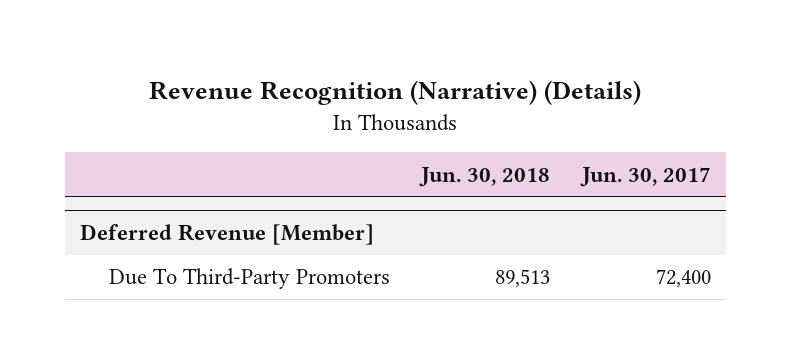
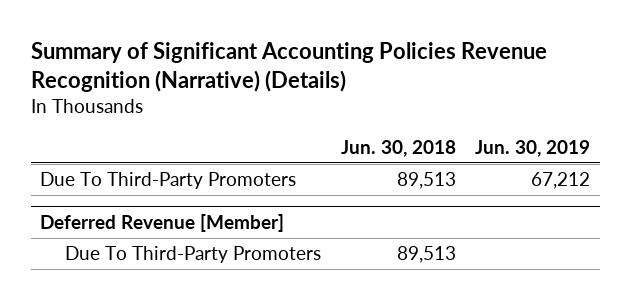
[149,80,642,106] Revenue Recognition (Narrative) (Details) -> [30,42,547,93] Summary of Significant Accounting Policies Revenue Recognition (Narrative) (Details)
[579,166,711,187] Jun. 30, 2017 -> none
none -> [474,139,590,157] Jun. 30, 2019
none -> [40,172,297,190] Due To Third-Party Promoters

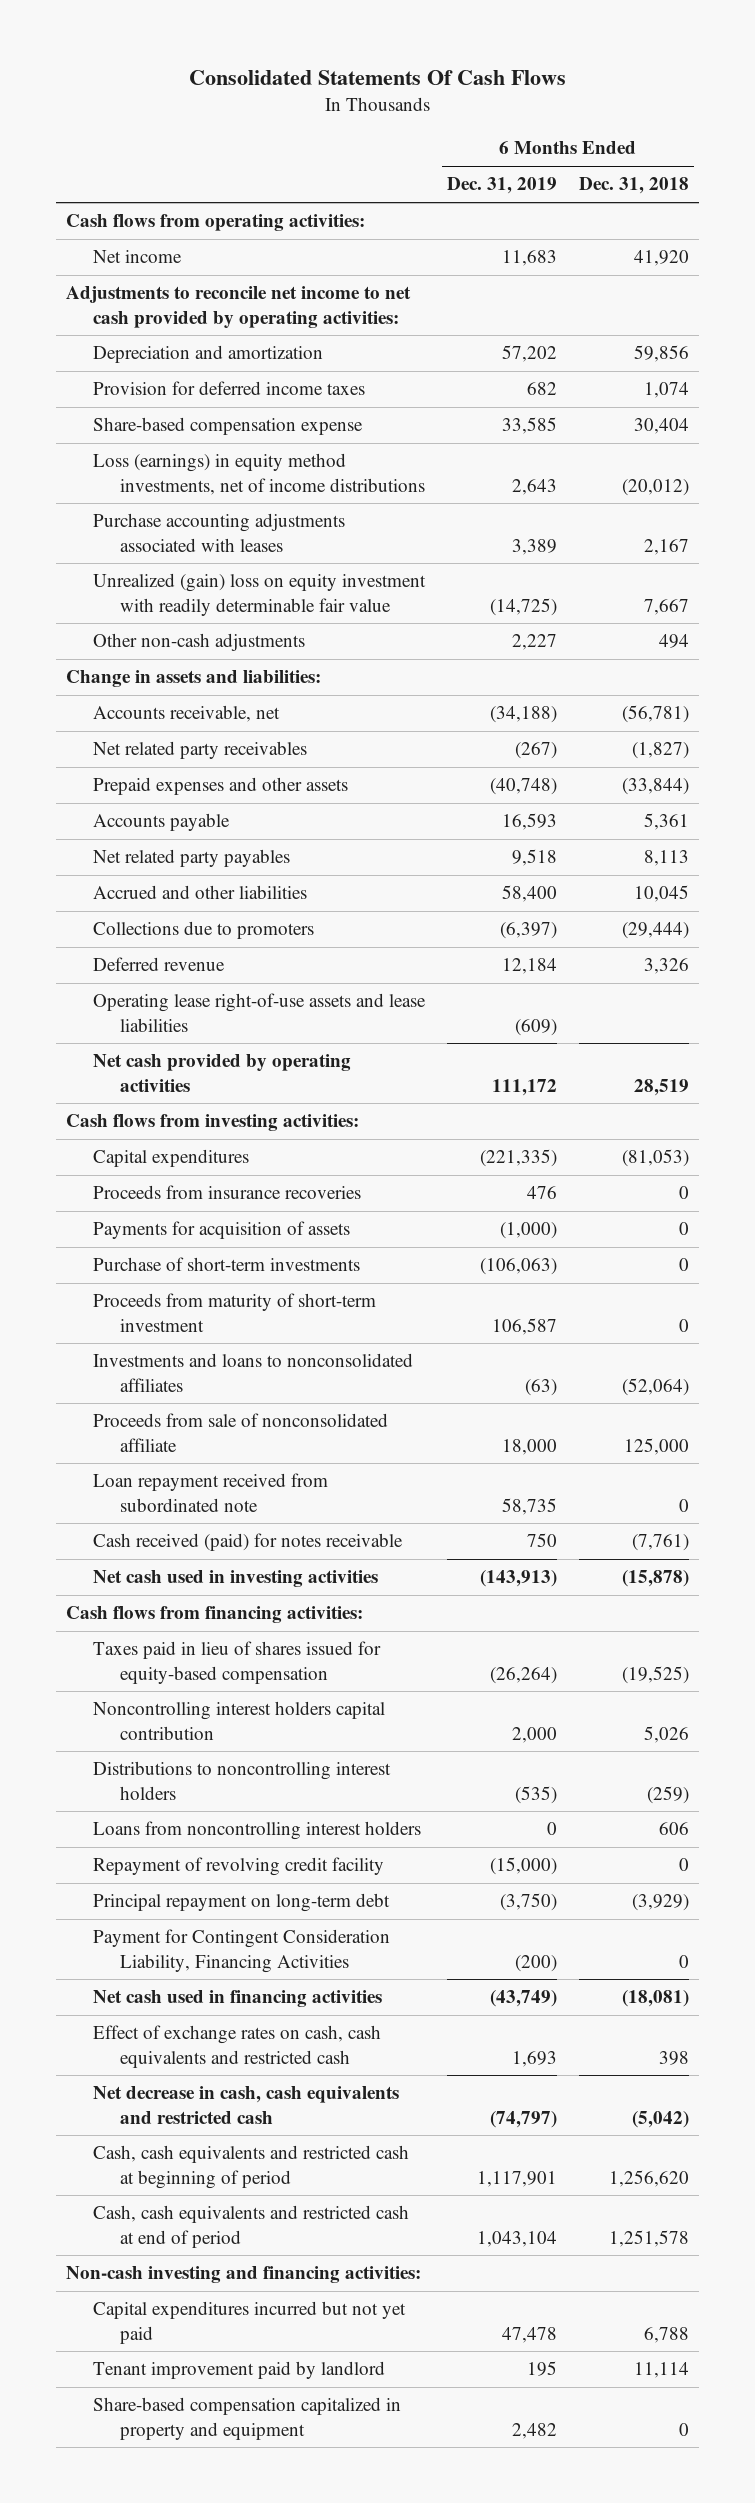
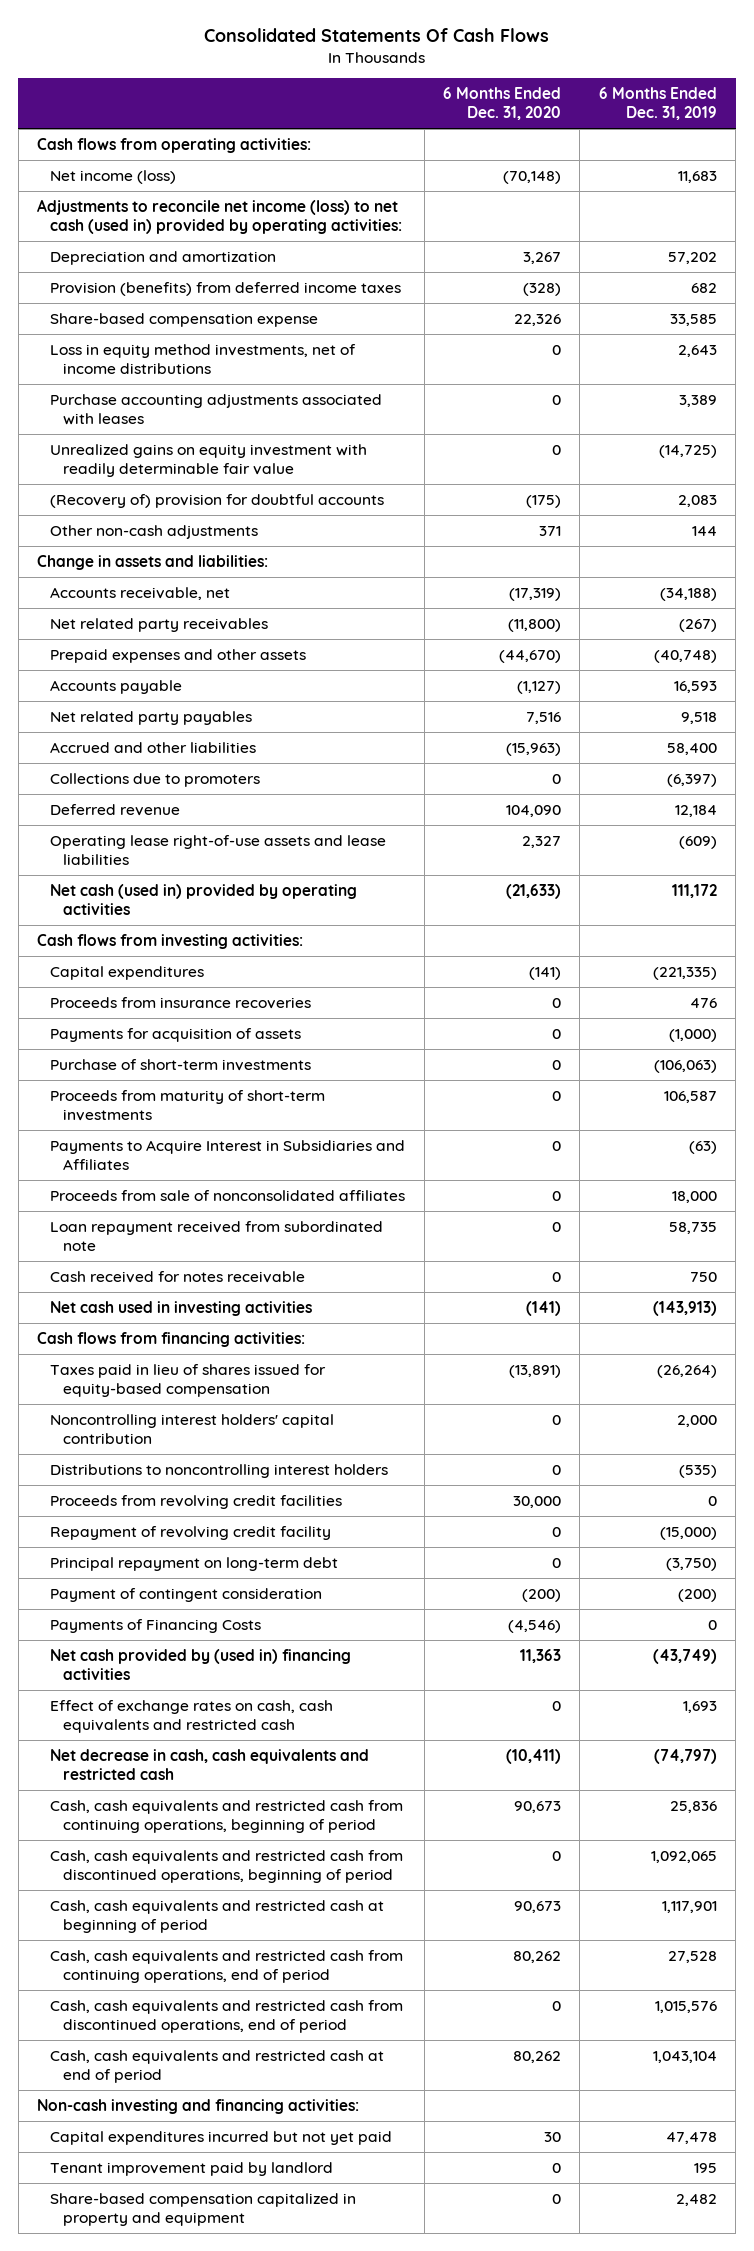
[578,177,689,195] Dec. 31, 2018 -> none
none -> [442,87,561,121] 6 Months Ended Dec. 31, 2020
[93,250,183,264] Net income -> [50,169,177,184] Net income (loss)
[66,286,412,328] Adjustments to reconcile net income to net cash provided by operating activities: -> [36,198,403,235] Adjustments to reconcile net income (loss) to net cash (used in) provided by operating activities:
[93,381,366,396] Provision for deferred income taxes -> [50,281,402,296] Provision (benefits) from deferred income taxes
[93,453,426,495] Loss (earnings) in equity method investments, net of income distributions -> [50,343,357,375] Loss in equity method investments, net of income distributions
[93,573,427,616] Unrealized (gain) loss on equity investment with readily determinable fair value -> [50,443,368,478] Unrealized gains on equity investment with readily determinable fair value
none -> [50,493,385,508] (Recovery of) provision for doubtful accounts
[511,634,557,651] 2,227 -> [691,525,717,536] 144
[93,1054,352,1092] Net cash provided by operating activities -> [50,883,358,916] Net cash (used in) provided by operating activities
[93,1293,377,1332] Proceeds from maturity of short-term investment -> [50,1089,326,1122] Proceeds from maturity of short-term investments
[93,1353,414,1392] Investments and loans to nonconsolidated affiliates -> [50,1139,406,1171] Payments to Acquire Interest in Subsidiaries and Affiliates
[93,1413,389,1452] Proceeds from sale of nonconsolidated affiliate -> [50,1189,406,1201] Proceeds from sale of nonconsolidated affiliates
[93,1533,404,1552] Cash received (paid) for notes receivable -> [50,1270,306,1283] Cash received for notes receivable
[93,1701,386,1740] Noncontrolling interest holders capital contribution -> [50,1413,335,1445] Noncontrolling interest holders' capital contribution
[93,1821,422,1841] Loans from noncontrolling interest holders -> none
none -> [50,1494,343,1509] Proceeds from revolving credit facilities
[93,1929,391,1973] Payment for Contingent Consideration Liability, Financing Activities -> [50,1587,323,1602] Payment of contingent consideration
none -> [50,1618,262,1633] Payments of Financing Costs
[93,1990,383,2008] Net cash used in financing activities -> [50,1648,352,1681] Net cash provided by (used in) financing activities
none -> [50,1799,404,1834] Cash, cash equivalents and restricted cash from continuing operations, beginning of period
none -> [50,1849,404,1884] Cash, cash equivalents and restricted cash from discontinued operations, beginning of period
none -> [50,1949,404,1984] Cash, cash equivalents and restricted cash from continuing operations, end of period
none -> [50,1999,404,2034] Cash, cash equivalents and restricted cash from discontinued operations, end of period

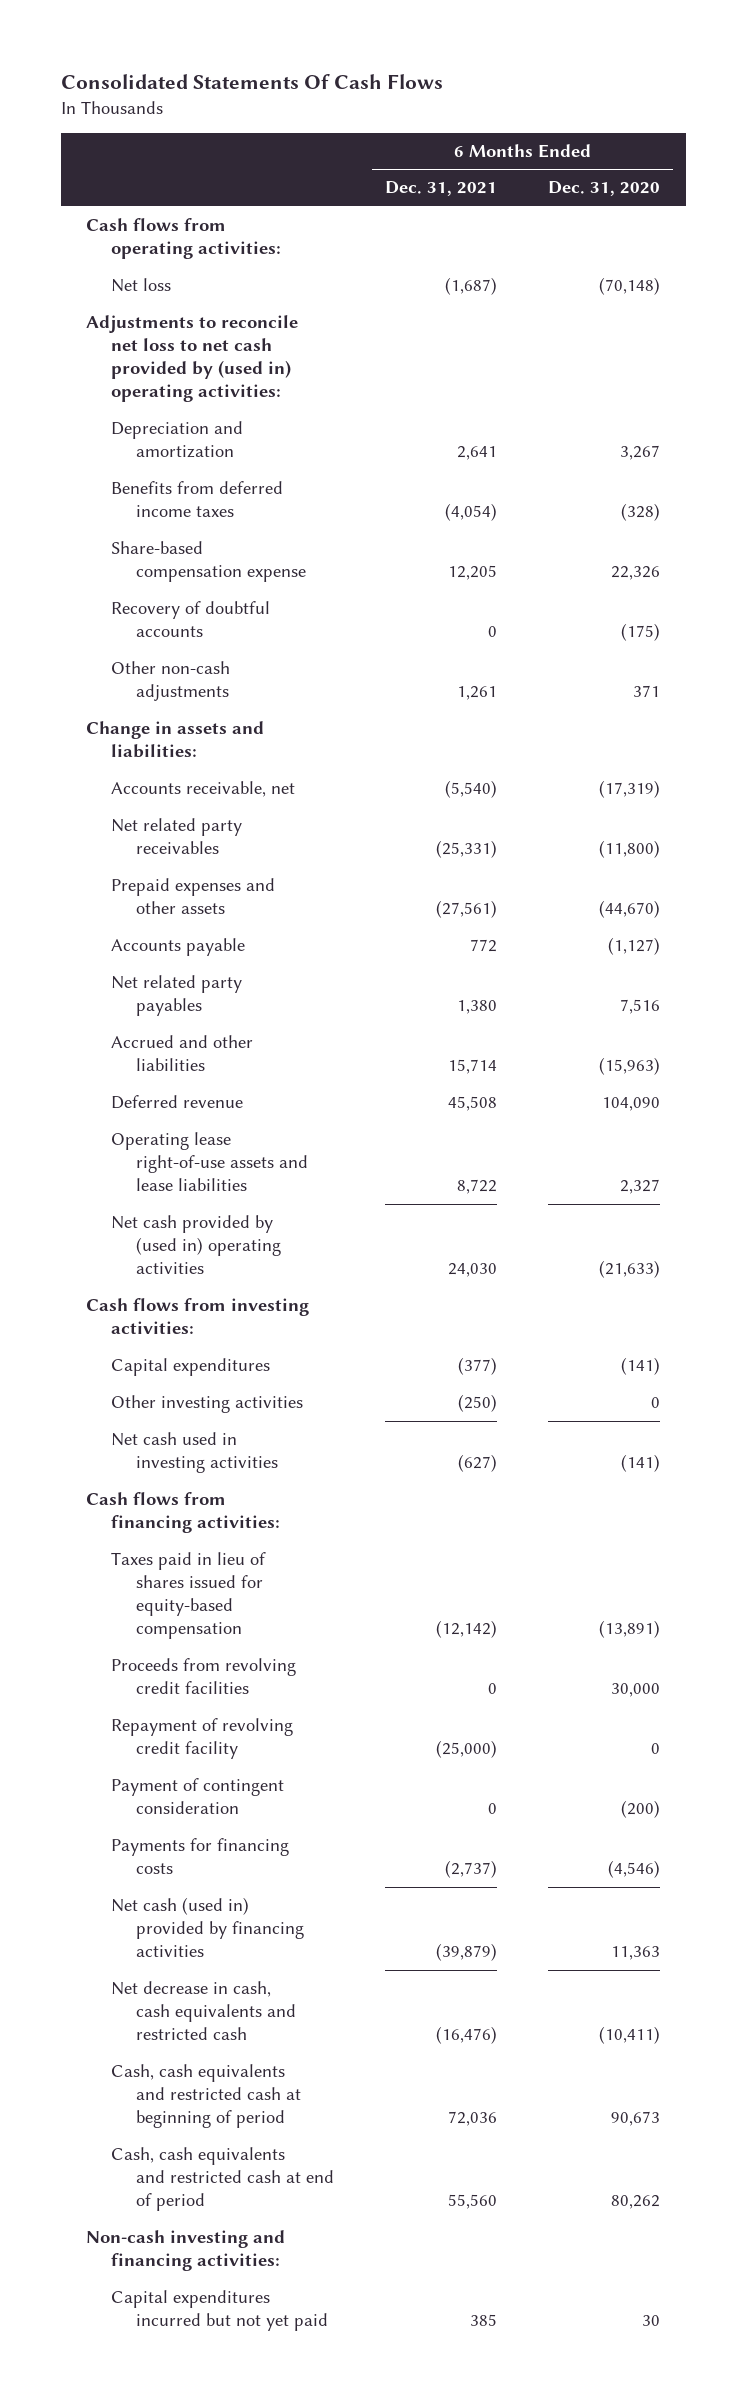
[598,87,717,121] 6 Months Ended Dec. 31, 2019 -> none
none -> [385,181,498,197] Dec. 31, 2021
[50,169,177,184] Net income (loss) -> [111,278,172,293] Net loss
[36,198,403,235] Adjustments to reconcile net income (loss) to net cash (used in) provided by operating activities: -> [86,315,299,403] Adjustments to reconcile net loss to net cash provided by (used in) operating activities:
[50,281,402,296] Provision (benefits) from deferred income taxes -> [111,481,284,518] Benefits from deferred income taxes
[50,343,357,375] Loss in equity method investments, net of income distributions -> none
[50,393,383,426] Purchase accounting adjustments associated with leases -> none
[50,443,368,478] Unrealized gains on equity investment with readily determinable fair value -> none
[50,493,385,508] (Recovery of) provision for doubtful accounts -> [111,601,271,638] Recovery of doubtful accounts
[50,772,261,787] Collections due to promoters -> none
[50,883,358,916] Net cash (used in) provided by operating activities -> [111,1215,282,1275] Net cash provided by (used in) operating activities
[50,996,312,1009] Proceeds from insurance recoveries -> none
[50,1027,302,1042] Payments for acquisition of assets -> none
[50,1058,312,1071] Purchase of short-term investments -> none
[50,1089,326,1122] Proceeds from maturity of short-term investments -> none
[50,1139,406,1171] Payments to Acquire Interest in Subsidiaries and Affiliates -> none
[50,1189,406,1201] Proceeds from sale of nonconsolidated affiliates -> none
[50,1220,384,1252] Loan repayment received from subordinated note -> none
[50,1270,306,1283] Cash received for notes receivable -> none
none -> [111,1395,304,1414] Other investing activities
[50,1413,335,1445] Noncontrolling interest holders' capital contribution -> none
[50,1463,389,1478] Distributions to noncontrolling interest holders -> none
[50,1556,339,1571] Principal repayment on long-term debt -> none
[50,1699,334,1734] Effect of exchange rates on cash, cash equivalents and restricted cash -> none
[50,1618,262,1633] Payments of Financing Costs -> [111,1838,290,1875] Payments for financing costs
[50,1648,352,1681] Net cash provided by (used in) financing activities -> [111,1897,305,1958] Net cash (used in) provided by financing activities
[50,1799,404,1834] Cash, cash equivalents and restricted cash from continuing operations, beginning of period -> none
[50,1849,404,1884] Cash, cash equivalents and restricted cash from discontinued operations, beginning of period -> none
[50,1949,404,1984] Cash, cash equivalents and restricted cash from continuing operations, end of period -> none
[50,1999,404,2034] Cash, cash equivalents and restricted cash from discontinued operations, end of period -> none
[50,2161,334,2176] Tenant improvement paid by landlord -> none
[50,2192,357,2227] Share-based compensation capitalized in property and equipment -> none

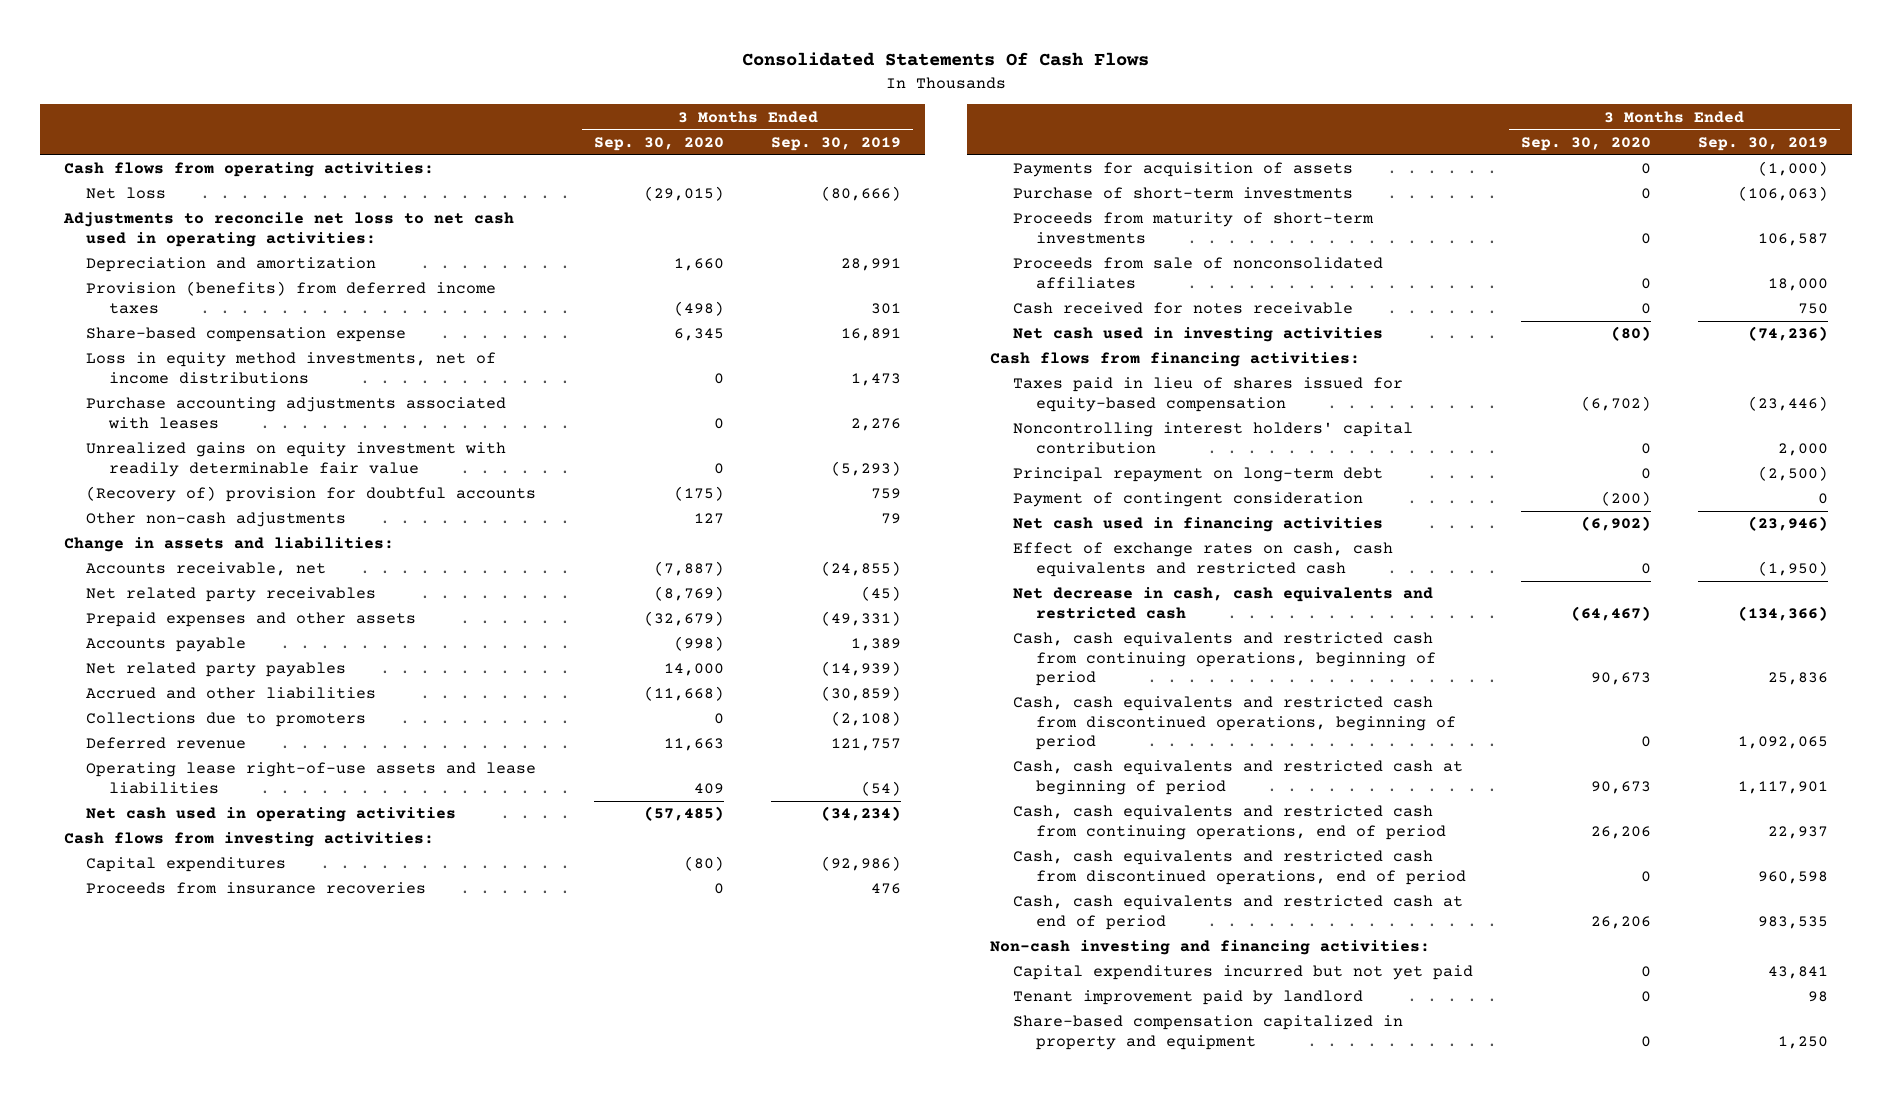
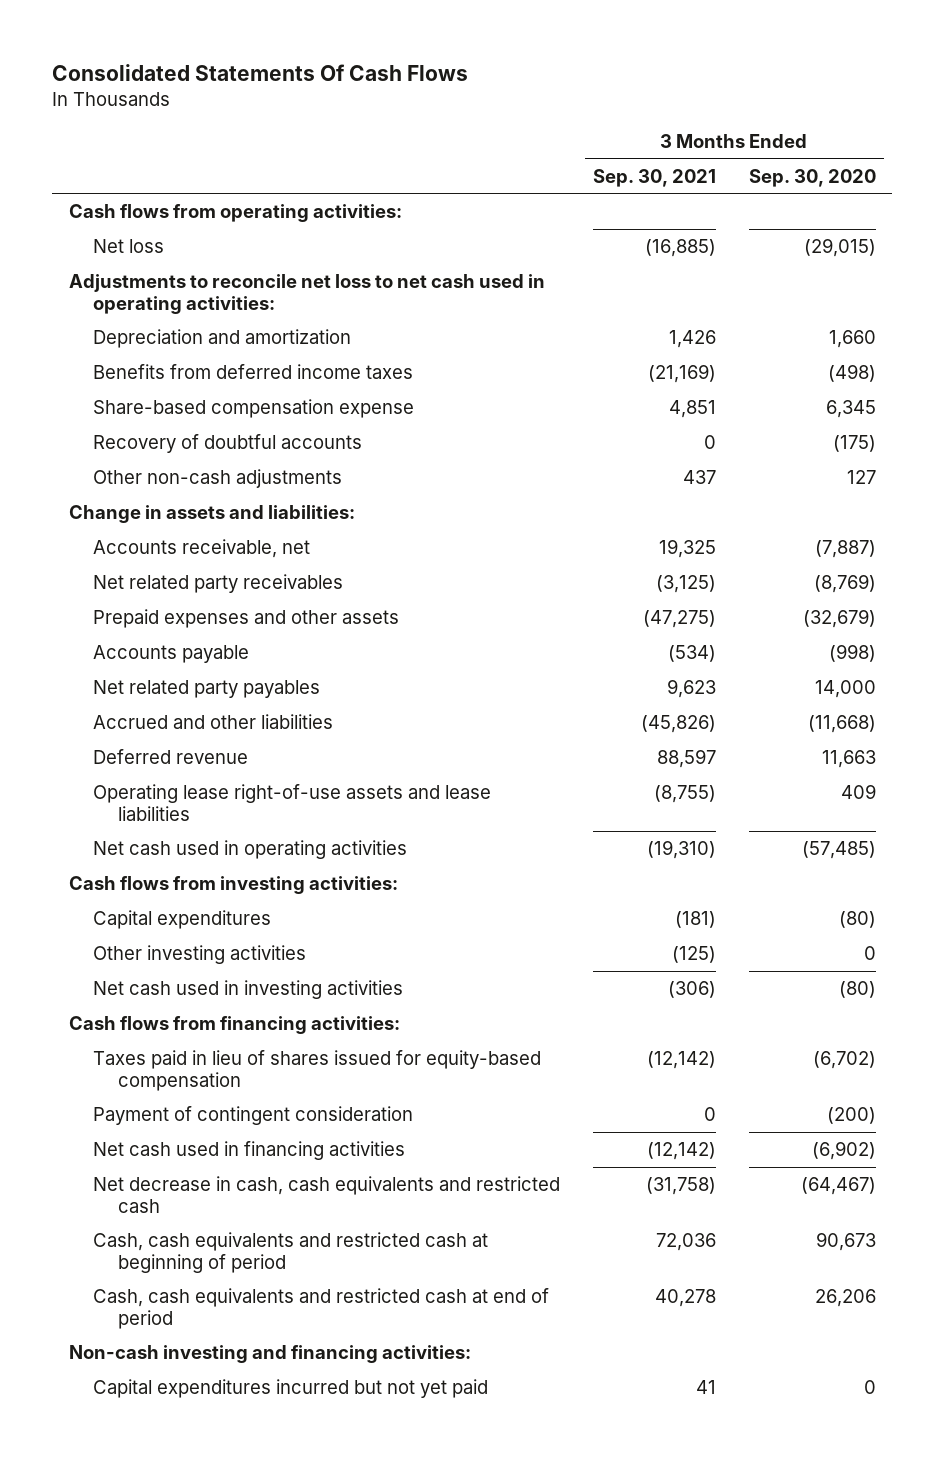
[771,136,902,151] Sep. 30, 2019 -> none
none -> [593,168,717,187] Sep. 30, 2021
[86,281,497,314] Provision (benefits) from deferred income taxes -> [93,364,414,380] Benefits from deferred income taxes
[86,352,497,384] Loss in equity method investments, net of income distributions -> none
[86,397,507,429] Purchase accounting adjustments associated with leases -> none
[86,442,507,477] Unrealized gains on equity investment with readily determinable fair value -> none
[86,486,537,503] (Recovery of) provision for doubtful accounts -> [93,434,363,454] Recovery of doubtful accounts
[86,712,367,728] Collections due to promoters -> none
[86,882,427,895] Proceeds from insurance recoveries -> none
[1013,162,1354,178] Payments for acquisition of assets -> none
[1013,187,1354,200] Purchase of short-term investments -> none
[1013,212,1375,244] Proceeds from maturity of short-term investments -> none
[1013,257,1384,289] Proceeds from sale of nonconsolidated affiliates -> none
[1013,302,1354,315] Cash received for notes receivable -> none
none -> [93,945,307,965] Other investing activities
[1013,422,1414,454] Noncontrolling interest holders' capital contribution -> none
[1013,467,1384,483] Principal repayment on long-term debt -> none
[1013,542,1394,577] Effect of exchange rates on cash, cash equivalents and restricted cash -> none
[1013,632,1436,687] Cash, cash equivalents and restricted cash from continuing operations, beginning of period -> none
[1013,696,1456,751] Cash, cash equivalents and restricted cash from discontinued operations, beginning of period -> none
[1013,805,1446,840] Cash, cash equivalents and restricted cash from continuing operations, end of period -> none
[1013,850,1466,885] Cash, cash equivalents and restricted cash from discontinued operations, end of period -> none
[1013,990,1364,1006] Tenant improvement paid by landlord -> none
[1013,1015,1404,1050] Share-based compensation capitalized in property and equipment -> none

